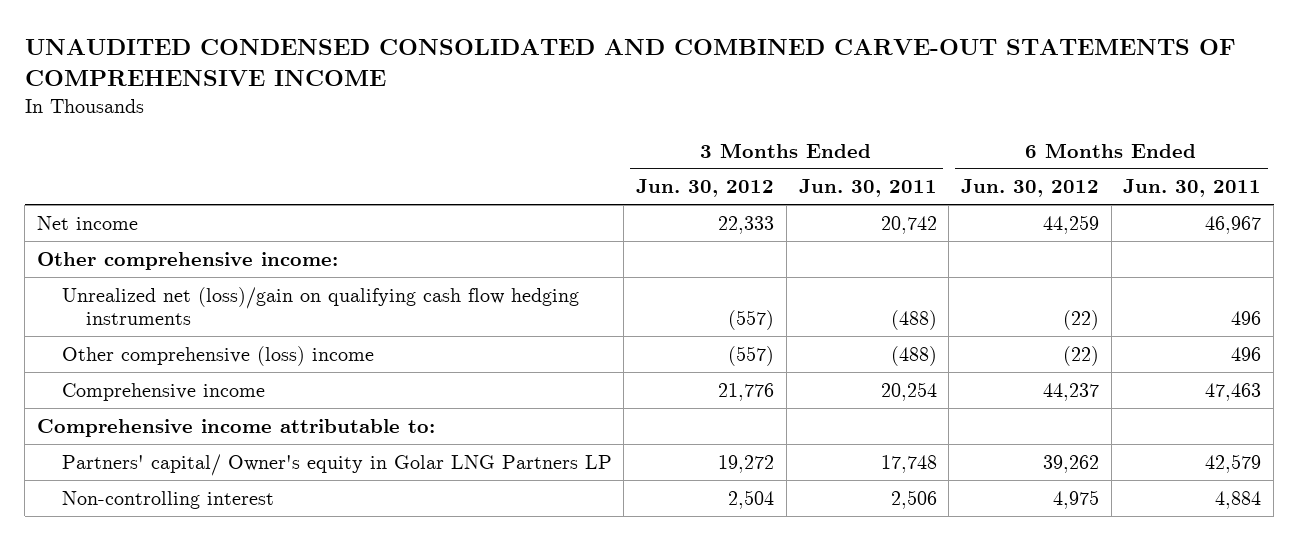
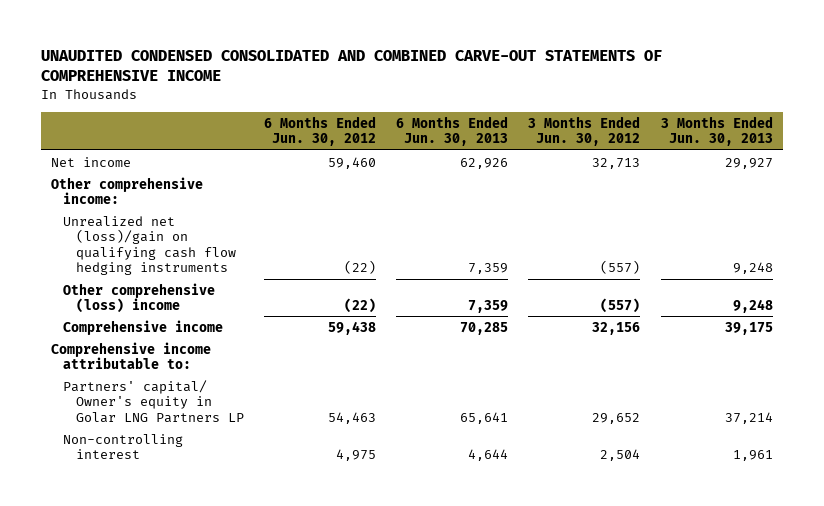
[798,179,937,198] Jun. 30, 2011 -> none
[1123,179,1262,198] Jun. 30, 2011 -> none
none -> [396,115,509,147] 6 Months Ended Jun. 30, 2013
none -> [660,115,773,147] 3 Months Ended Jun. 30, 2013
[718,215,775,234] 22,333 -> [592,157,641,169] 32,713
[1042,214,1099,234] 44,259 -> [327,156,376,169] 59,460
[718,382,775,401] 21,776 -> [592,321,641,335] 32,156
[1042,382,1099,401] 44,237 -> [327,320,376,335] 59,438
[718,454,775,473] 19,272 -> [592,412,641,424] 29,652
[1042,454,1099,473] 39,262 -> [327,411,376,424] 54,463

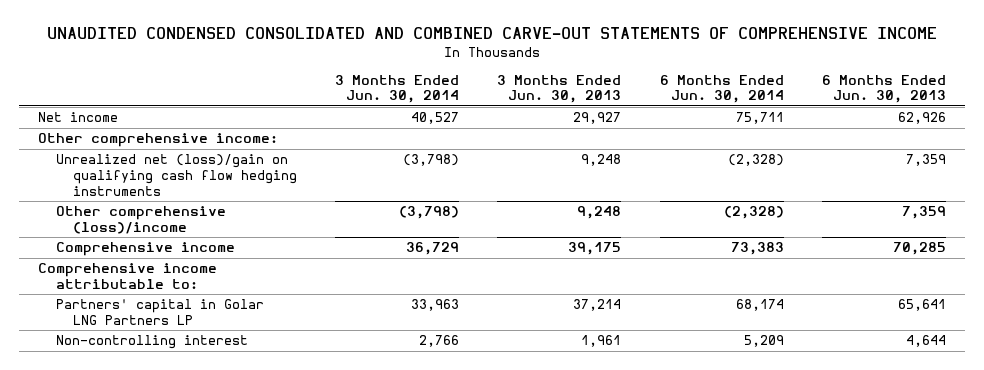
[263,115,376,147] 6 Months Ended Jun. 30, 2012 -> none
[528,115,641,147] 3 Months Ended Jun. 30, 2012 -> none
none -> [335,74,460,104] 3 Months Ended Jun. 30, 2014
none -> [659,74,784,104] 6 Months Ended Jun. 30, 2014
[63,282,216,314] Other comprehensive (loss) income -> [55,206,226,234] Other comprehensive (loss)/income
[63,379,244,423] Partners' capital/ Owner's equity in Golar LNG Partners LP -> [55,299,264,325] Partners' capital in Golar LNG Partners LP

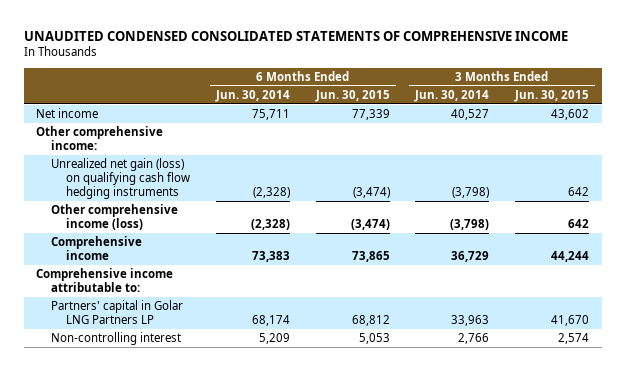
[47,27,938,40] UNAUDITED CONDENSED CONSOLIDATED AND COMBINED CARVE-OUT STATEMENTS OF COMPREHENSIVE INCOME -> [23,31,568,42] UNAUDITED CONDENSED CONSOLIDATED STATEMENTS OF COMPREHENSIVE INCOME
[497,74,622,104] 3 Months Ended Jun. 30, 2013 -> none
[822,74,947,104] 6 Months Ended Jun. 30, 2013 -> none
none -> [314,89,390,102] Jun. 30, 2015
none -> [514,89,590,102] Jun. 30, 2015
[55,154,297,196] Unrealized net (loss)/gain on qualifying cash flow hedging instruments -> [51,158,191,199] Unrealized net gain (loss) on qualifying cash flow hedging instruments
[55,206,226,234] Other comprehensive (loss)/income -> [51,204,179,230] Other comprehensive income (loss)

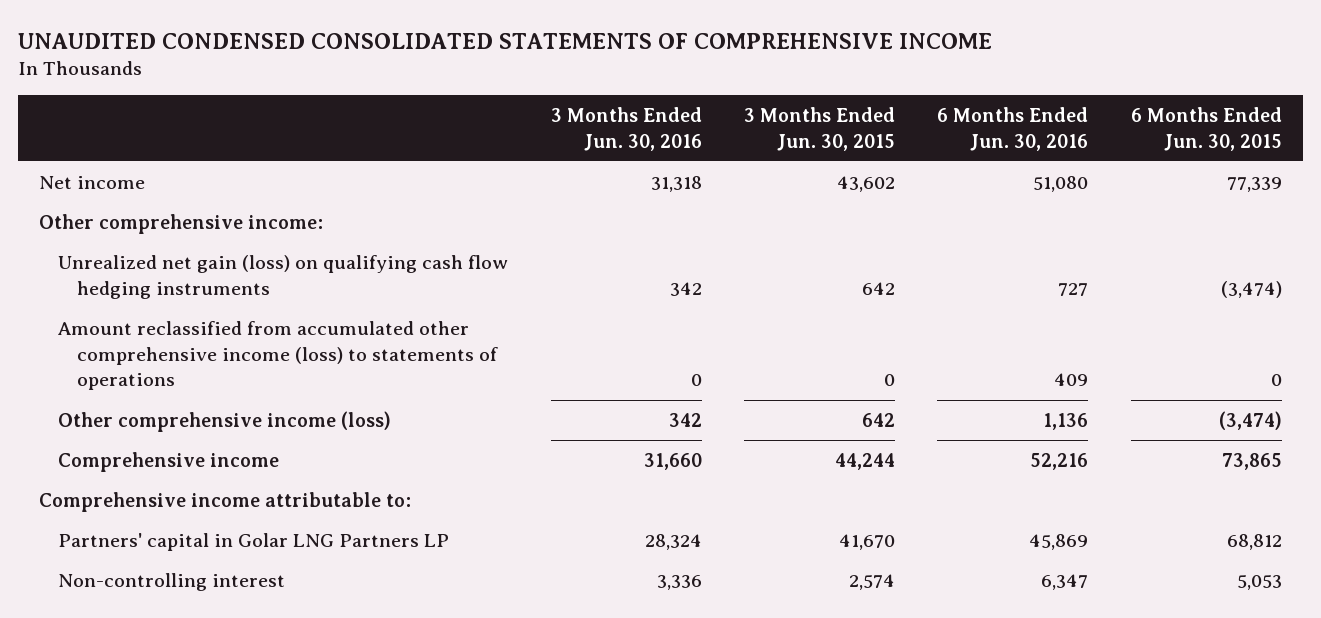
[215,89,291,102] Jun. 30, 2014 -> none
[414,89,490,102] Jun. 30, 2014 -> none
none -> [550,106,702,151] 3 Months Ended Jun. 30, 2016
none -> [937,106,1089,151] 6 Months Ended Jun. 30, 2016
none -> [58,320,499,391] Amount reclassified from accumulated other comprehensive income (loss) to statements of operations

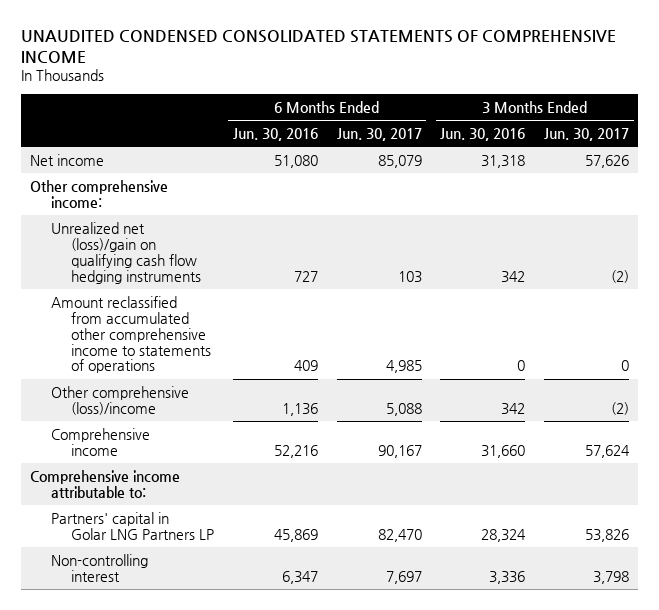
[743,106,895,151] 3 Months Ended Jun. 30, 2015 -> none
[1130,106,1282,151] 6 Months Ended Jun. 30, 2015 -> none
none -> [336,127,422,141] Jun. 30, 2017
none -> [543,127,629,141] Jun. 30, 2017
[58,254,509,299] Unrealized net gain (loss) on qualifying cash flow hedging instruments -> [50,221,202,284] Unrealized net (loss)/gain on qualifying cash flow hedging instruments
[58,320,499,391] Amount reclassified from accumulated other comprehensive income (loss) to statements of operations -> [50,295,212,374] Amount reclassified from accumulated other comprehensive income to statements of operations
[58,410,392,432] Other comprehensive income (loss) -> [50,385,189,415] Other comprehensive (loss)/income

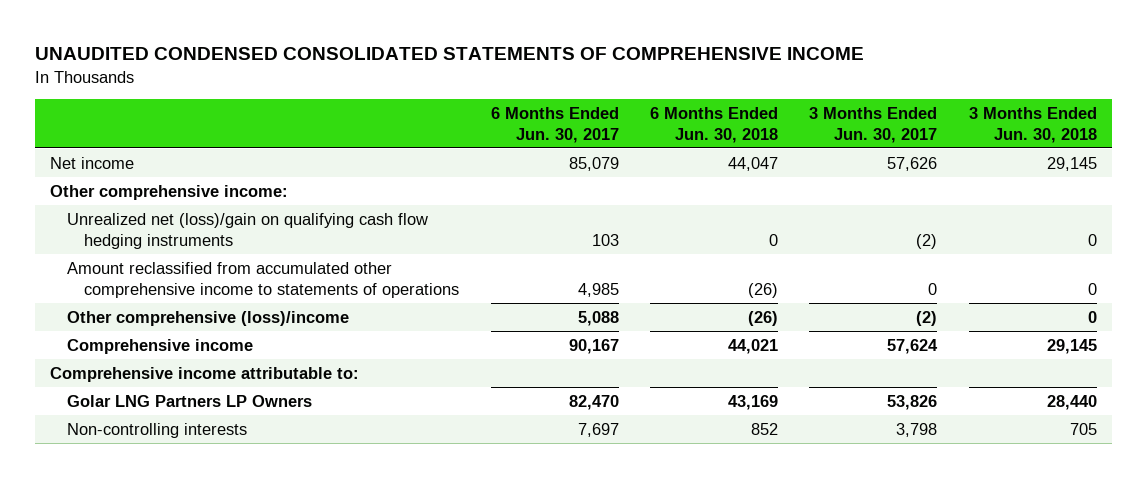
[232,127,318,141] Jun. 30, 2016 -> none
[440,127,526,141] Jun. 30, 2016 -> none
none -> [650,106,779,143] 6 Months Ended Jun. 30, 2018
none -> [968,106,1097,143] 3 Months Ended Jun. 30, 2018
[50,511,215,540] Partners' capital in Golar LNG Partners LP -> [67,394,313,407] Golar LNG Partners LP Owners
[50,553,148,582] Non-controlling interest -> [67,422,248,438] Non-controlling interests

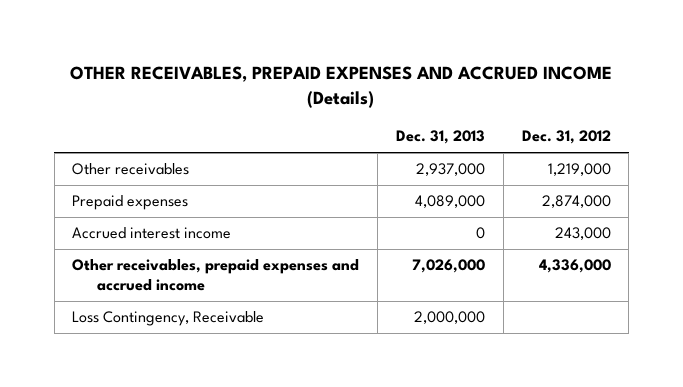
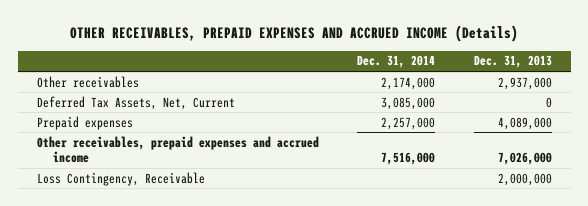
[521,130,611,145] Dec. 31, 2012 -> none
none -> [357,55,436,69] Dec. 31, 2014
none -> [36,95,235,110] Deferred Tax Assets, Net, Current
[72,227,232,240] Accrued interest income -> none

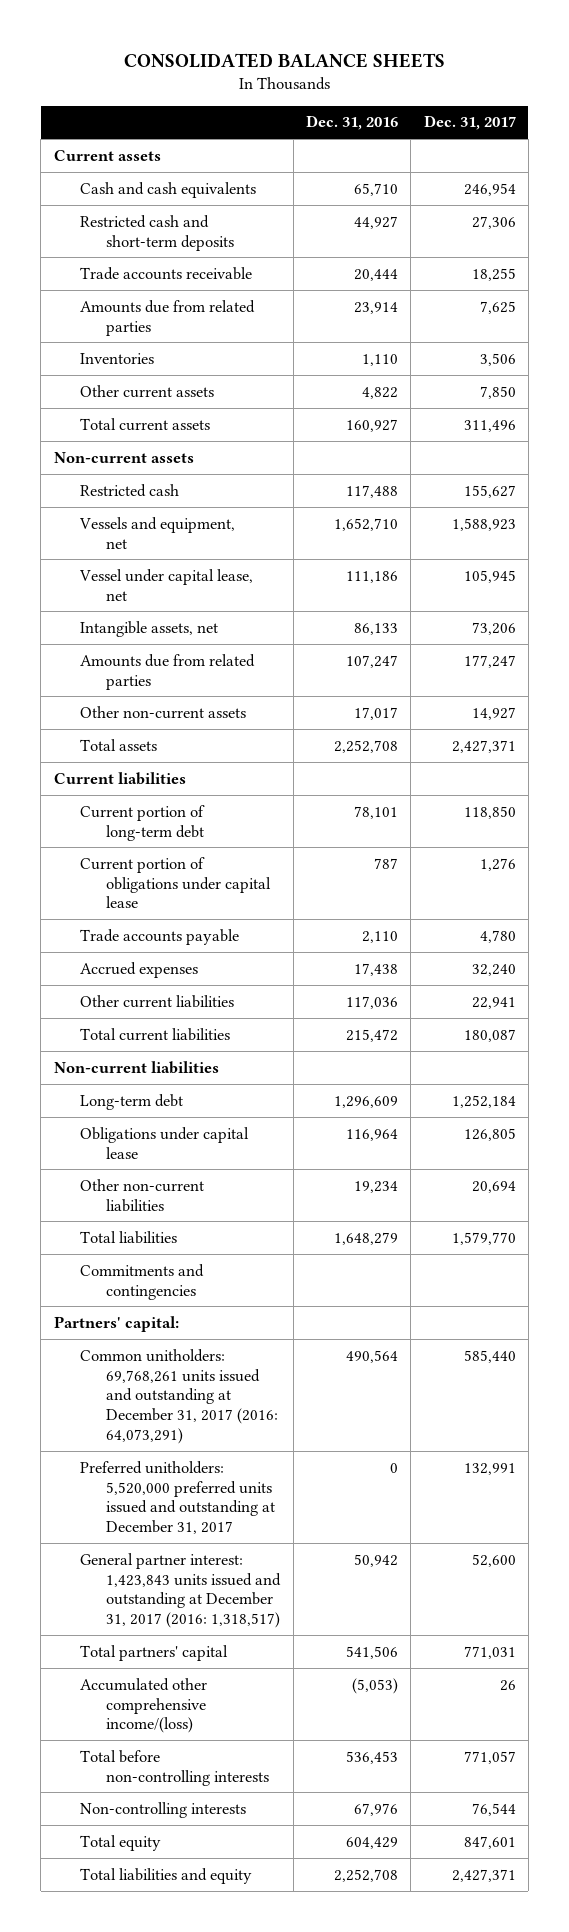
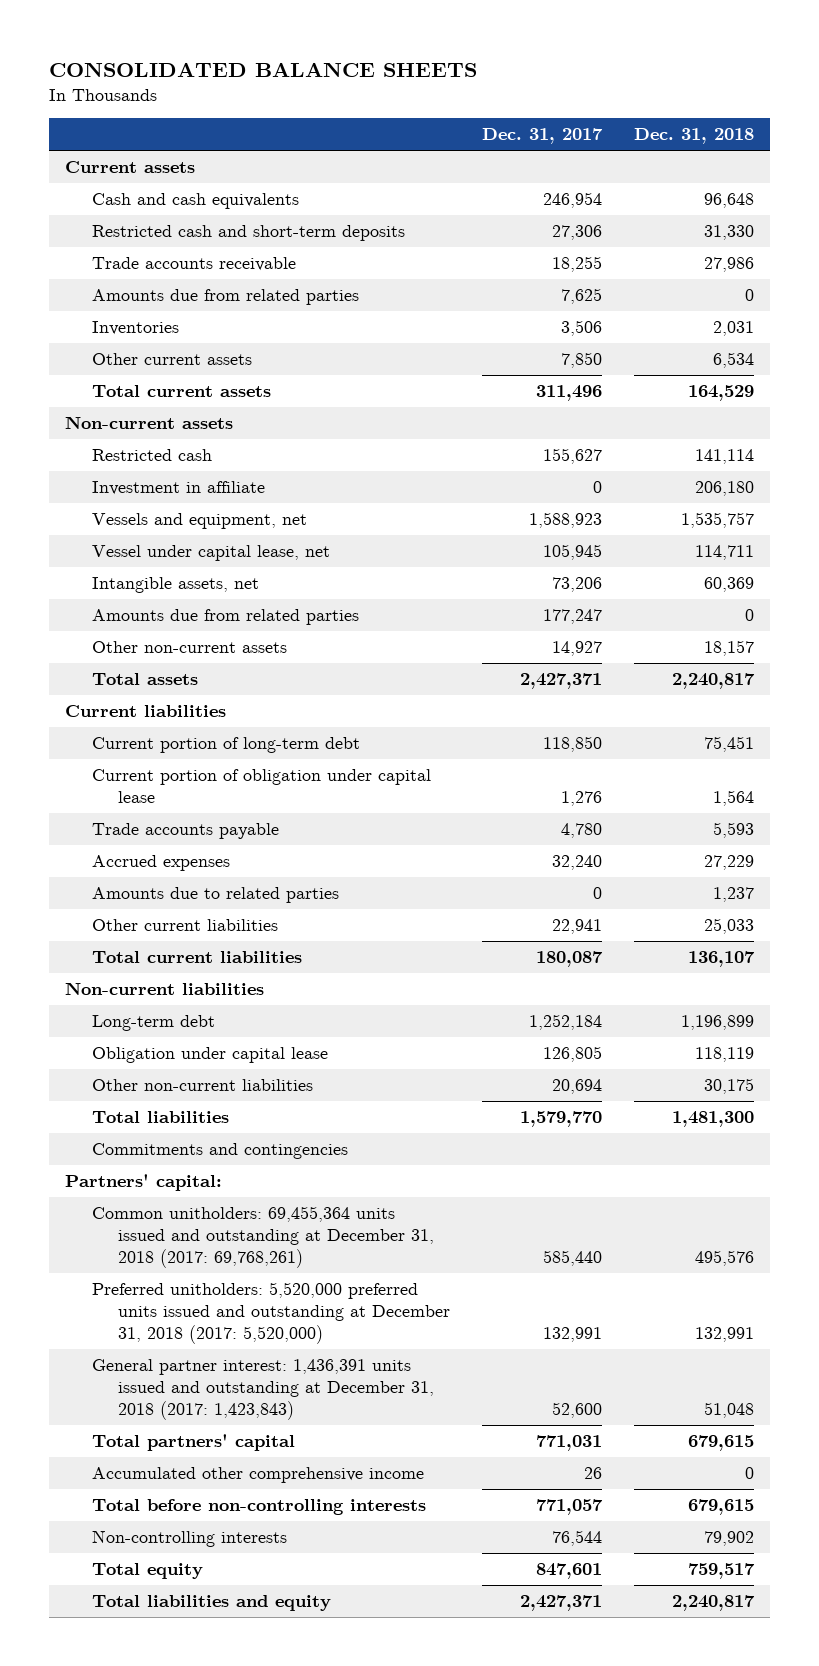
[305,115,398,131] Dec. 31, 2016 -> none
none -> [633,128,754,145] Dec. 31, 2018
none -> [91,481,265,496] Investment in affiliate
[79,856,272,909] Current portion of obligations under capital lease -> [91,769,431,803] Current portion of obligation under capital lease
none -> [91,887,339,904] Amounts due to related parties
[79,1126,249,1159] Obligations under capital lease -> [91,1047,328,1064] Obligation under capital lease
[79,1348,279,1445] Common unitholders: 69,768,261 units issued and outstanding at December 31, 2017 (2016: 64,073,291) -> [91,1206,435,1268] Common unitholders: 69,455,364 units issued and outstanding at December 31, 2018 (2017: 69,768,261)
[79,1460,276,1535] Preferred unitholders: 5,520,000 preferred units issued and outstanding at December 31, 2017 -> [91,1282,451,1344] Preferred unitholders: 5,520,000 preferred units issued and outstanding at December 31, 2018 (2017: 5,520,000)
[79,1552,282,1629] General partner interest: 1,423,843 units issued and outstanding at December 31, 2017 (2016: 1,318,517) -> [91,1359,435,1420] General partner interest: 1,436,391 units issued and outstanding at December 31, 2018 (2017: 1,423,843)
[79,1677,207,1734] Accumulated other comprehensive income/(loss) -> [91,1467,424,1484] Accumulated other comprehensive income

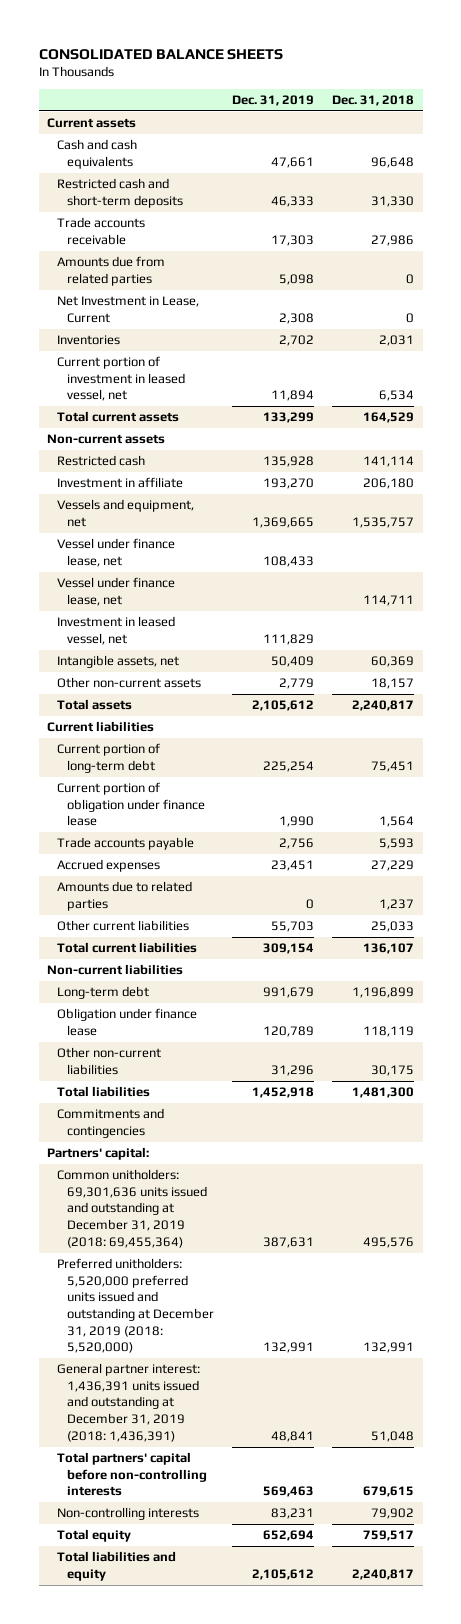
[482,128,604,145] Dec. 31, 2017 -> none
none -> [232,94,315,106] Dec. 31, 2019
none -> [57,296,200,323] Net Investment in Lease, Current
[91,353,252,366] Other current assets -> [57,356,186,402] Current portion of investment in leased vessel, net
none -> [57,538,176,567] Vessel under finance lease, net
[91,545,330,562] Vessel under capital lease, net -> [57,577,176,606] Vessel under finance lease, net
none -> [57,616,176,645] Investment in leased vessel, net
[91,609,359,626] Amounts due from related parties -> none
[91,769,431,803] Current portion of obligation under capital lease -> [57,782,206,827] Current portion of obligation under finance lease
[91,1047,328,1064] Obligation under capital lease -> [57,1008,198,1036] Obligation under finance lease
[91,1467,424,1484] Accumulated other comprehensive income -> none
[91,1499,426,1516] Total before non-controlling interests -> none
[91,1206,435,1268] Common unitholders: 69,455,364 units issued and outstanding at December 31, 2018 (2017: 69,768,261) -> [57,1169,208,1248] Common unitholders: 69,301,636 units issued and outstanding at December 31, 2019 (2018: 69,455,364)
[91,1282,451,1344] Preferred unitholders: 5,520,000 preferred units issued and outstanding at December 31, 2018 (2017: 5,520,000) -> [57,1258,215,1354] Preferred unitholders: 5,520,000 preferred units issued and outstanding at December 31, 2019 (2018: 5,520,000)
[91,1359,435,1420] General partner interest: 1,436,391 units issued and outstanding at December 31, 2018 (2017: 1,423,843) -> [57,1363,201,1442] General partner interest: 1,436,391 units issued and outstanding at December 31, 2019 (2018: 1,436,391)
[91,1434,295,1452] Total partners' capital -> [57,1452,208,1497] Total partners' capital before non-controlling interests

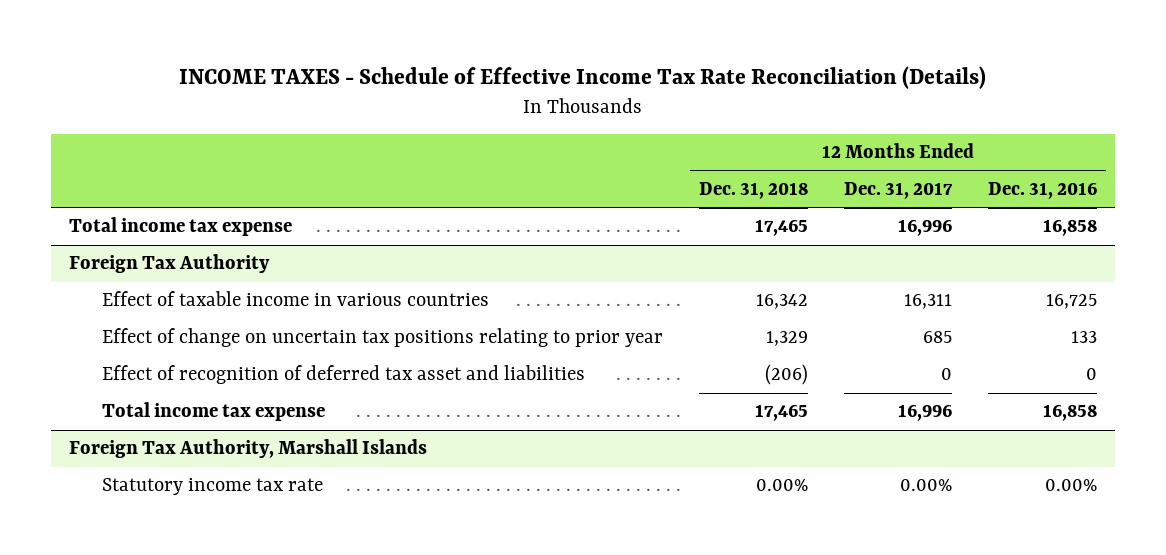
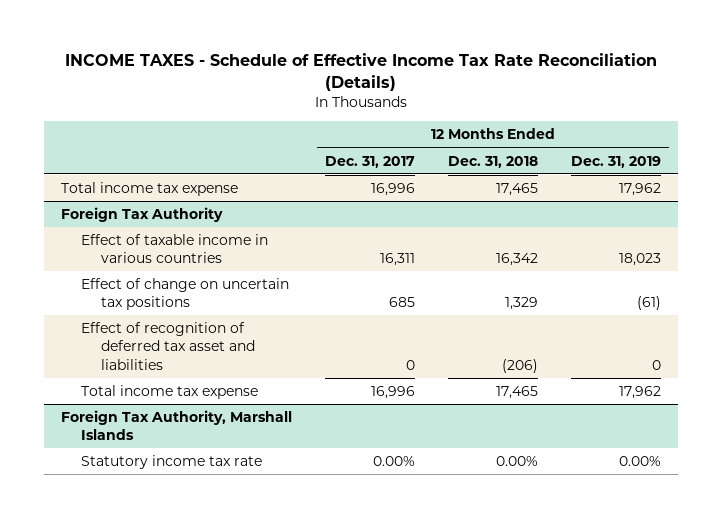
[987,182,1097,200] Dec. 31, 2016 -> none
none -> [571,155,662,168] Dec. 31, 2019
[102,328,664,348] Effect of change on uncertain tax positions relating to prior year -> [80,278,289,311] Effect of change on uncertain tax positions

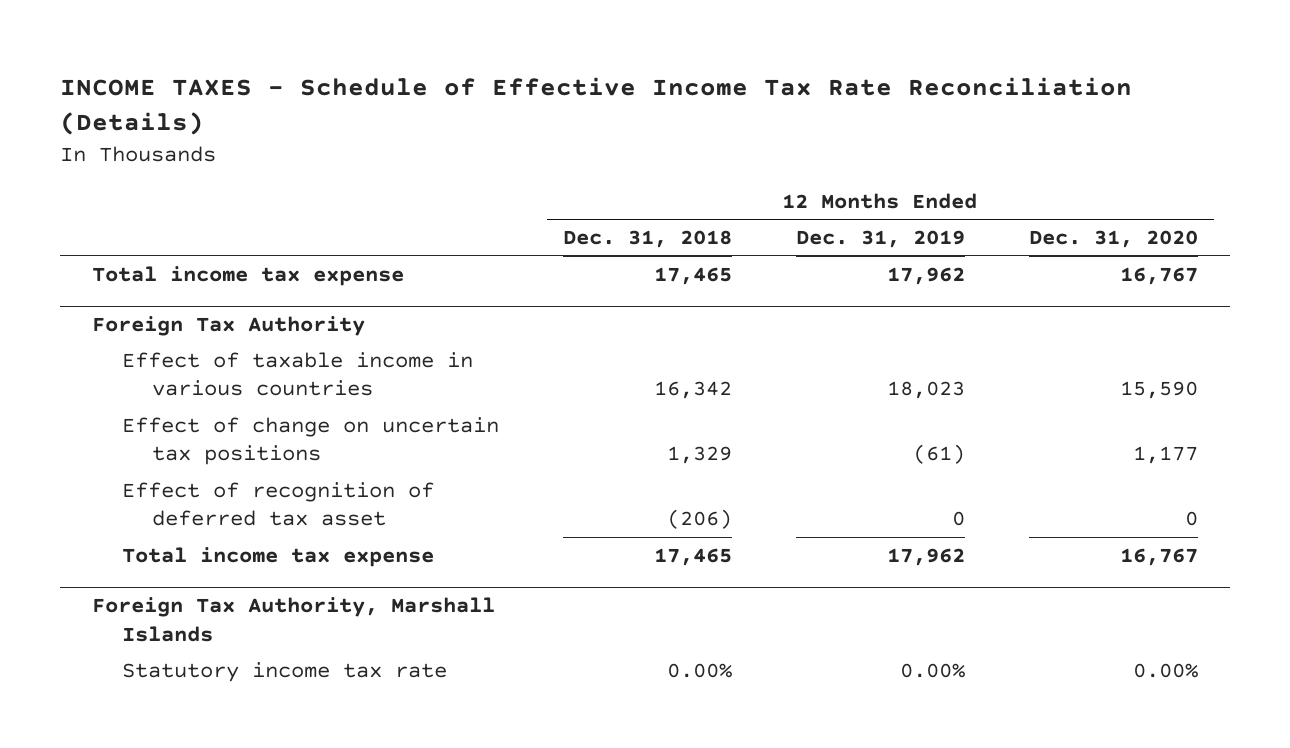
[324,155,415,168] Dec. 31, 2017 -> none
none -> [1028,229,1198,248] Dec. 31, 2020
[80,322,255,370] Effect of recognition of deferred tax asset and liabilities -> [122,481,435,527] Effect of recognition of deferred tax asset

